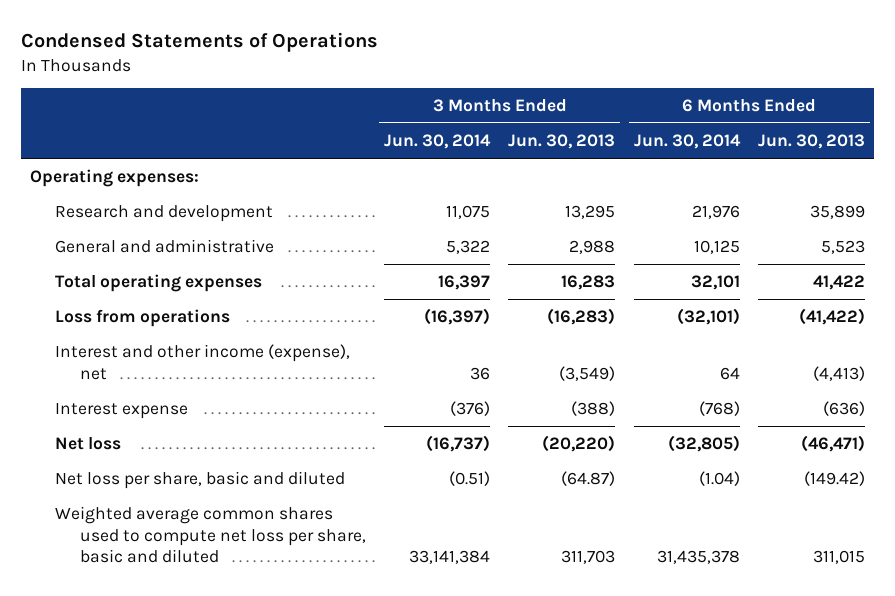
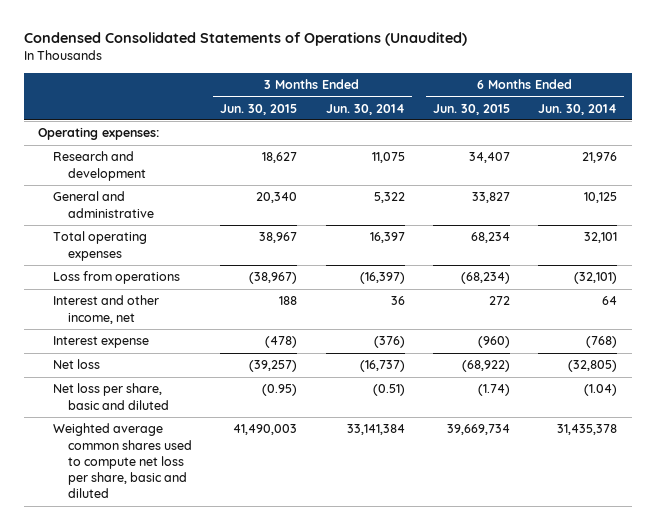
[20,32,378,53] Condensed Statements of Operations -> [23,32,467,47] Condensed Consolidated Statements of Operations (Unaudited)
[508,133,616,149] Jun. 30, 2013 -> none
[758,133,866,149] Jun. 30, 2013 -> none
none -> [220,103,298,115] Jun. 30, 2015
none -> [432,103,510,115] Jun. 30, 2015
[54,343,350,380] Interest and other income (expense), net -> [52,295,159,324] Interest and other income, net

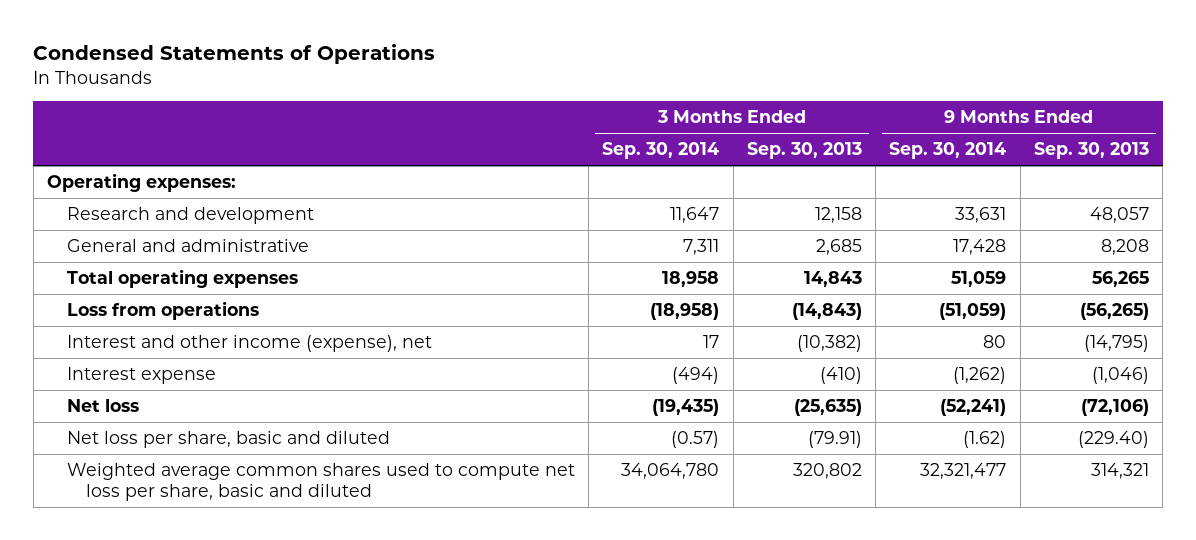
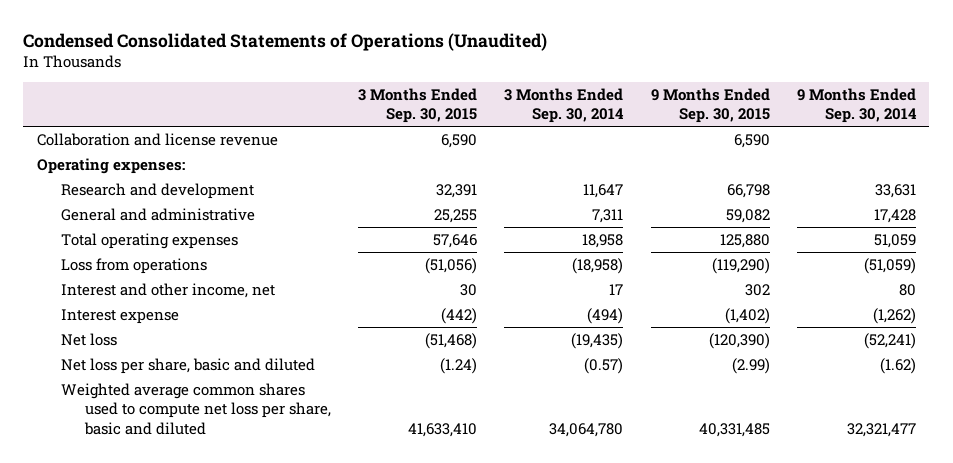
[33,44,436,65] Condensed Statements of Operations -> [23,32,548,51] Condensed Consolidated Statements of Operations (Unaudited)
[746,142,862,160] Sep. 30, 2013 -> none
[1033,142,1149,160] Sep. 30, 2013 -> none
none -> [358,88,478,124] 3 Months Ended Sep. 30, 2015
none -> [650,88,770,124] 9 Months Ended Sep. 30, 2015
none -> [36,132,278,146] Collaboration and license revenue
[66,335,432,353] Interest and other income (expense), net -> [60,282,275,298] Interest and other income, net

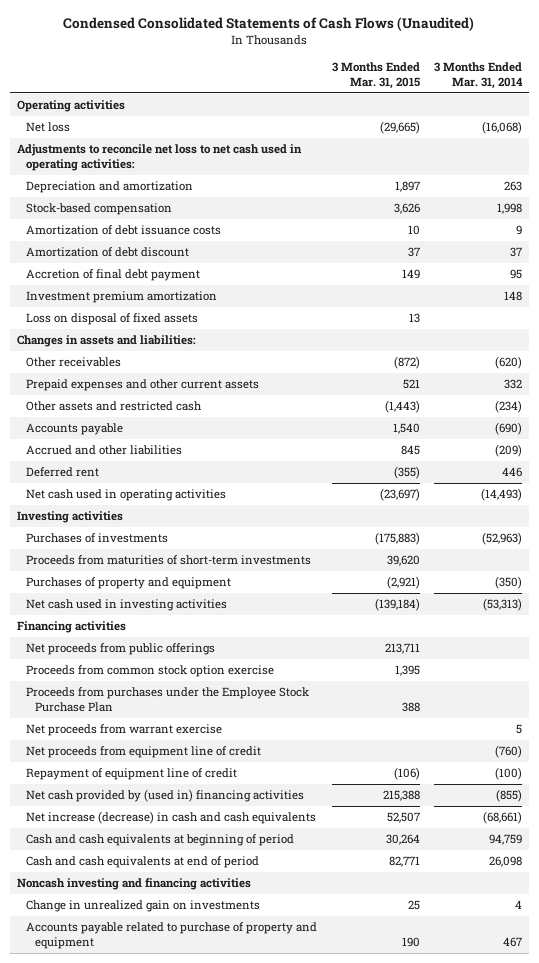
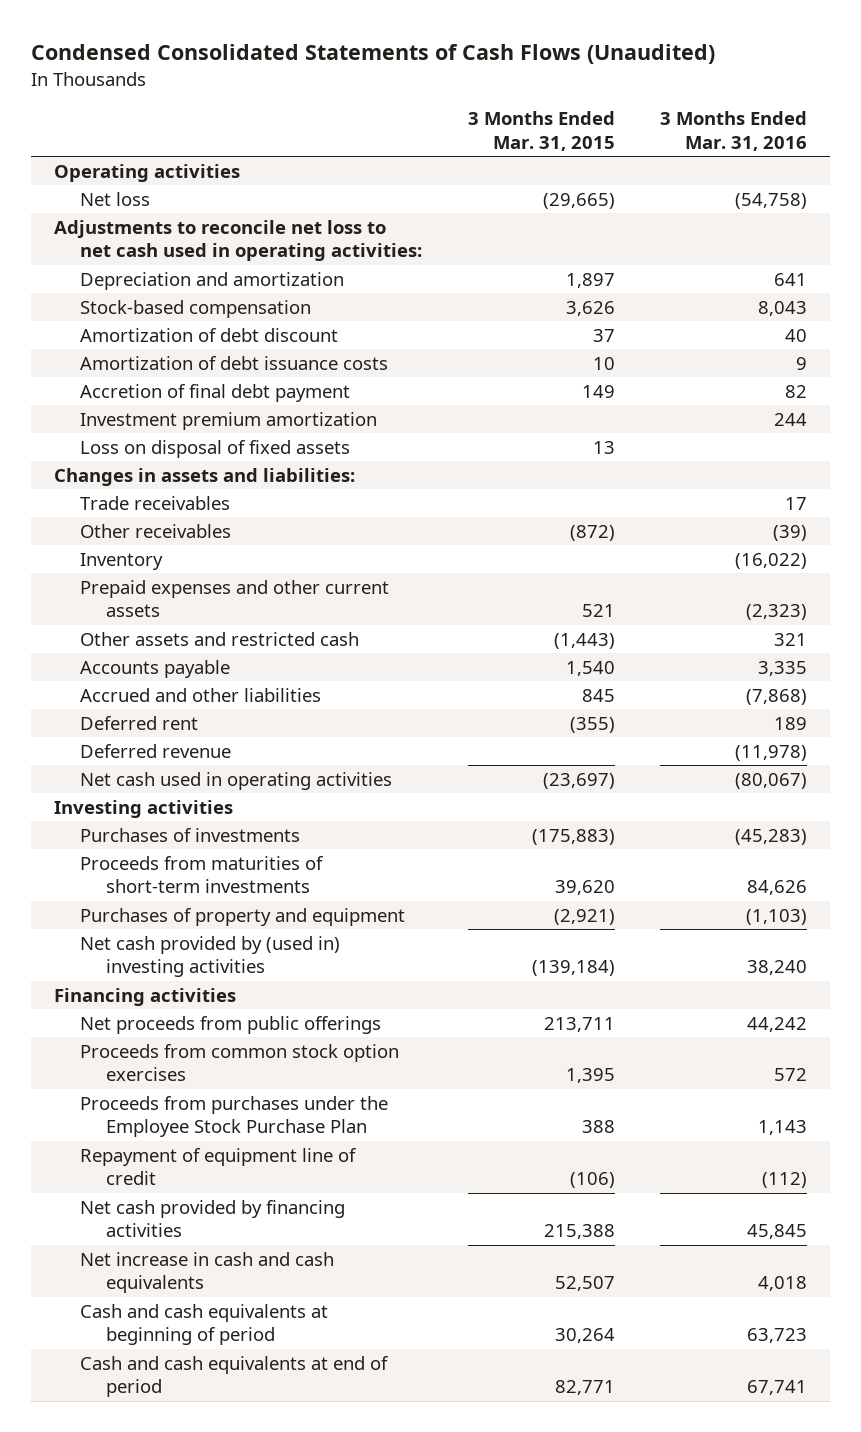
[433,61,523,89] 3 Months Ended Mar. 31, 2014 -> none
none -> [660,111,808,151] 3 Months Ended Mar. 31, 2016
[26,225,222,236] Amortization of debt issuance costs -> [80,355,389,370] Amortization of debt issuance costs
none -> [80,495,231,510] Trade receivables
none -> [80,552,164,570] Inventory
none -> [80,743,232,758] Deferred revenue
[26,599,228,612] Net cash used in investing activities -> [80,935,341,978] Net cash provided by (used in) investing activities
[26,665,275,678] Proceeds from common stock option exercise -> [80,1043,400,1082] Proceeds from common stock option exercises
[26,724,223,737] Net proceeds from warrant exercise -> none
[26,746,262,759] Net proceeds from equipment line of credit -> none
[26,789,305,803] Net cash provided by (used in) financing activities -> [80,1199,346,1238] Net cash provided by financing activities
[26,811,317,825] Net increase (decrease) in cash and cash equivalents -> [80,1251,335,1294] Net increase in cash and cash equivalents
[16,878,251,891] Noncash investing and financing activities -> none
[26,900,261,913] Change in unrealized gain on investments -> none
[26,922,318,950] Accounts payable related to purchase of property and equipment -> none

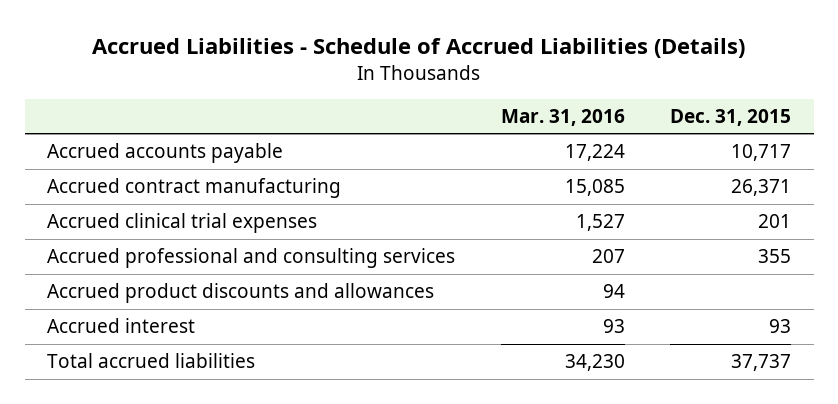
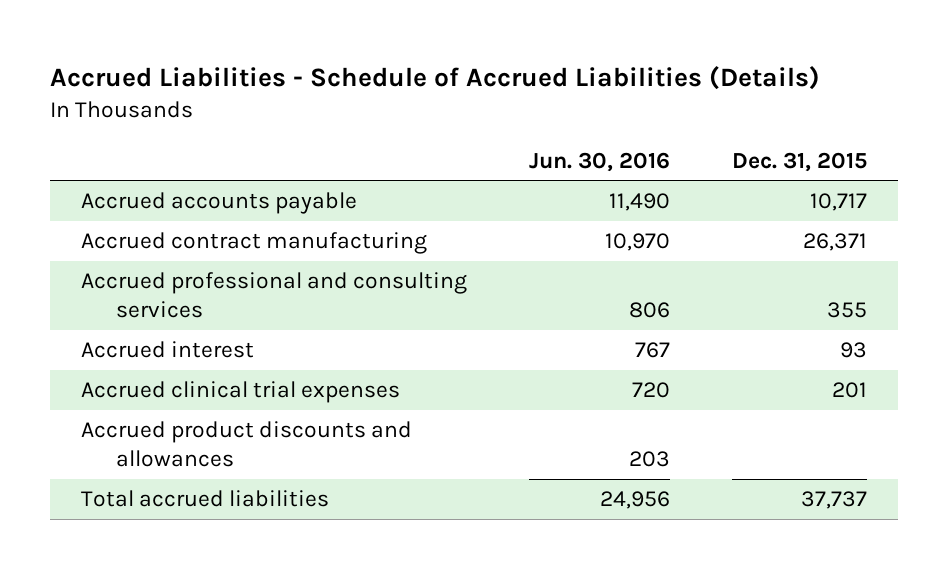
[500,108,625,126] Mar. 31, 2016 -> none
none -> [529,151,671,172] Jun. 30, 2016
[47,213,318,234] Accrued clinical trial expenses -> [81,381,401,404] Accrued clinical trial expenses
[47,283,435,304] Accrued product discounts and allowances -> [81,421,413,467] Accrued product discounts and allowances

